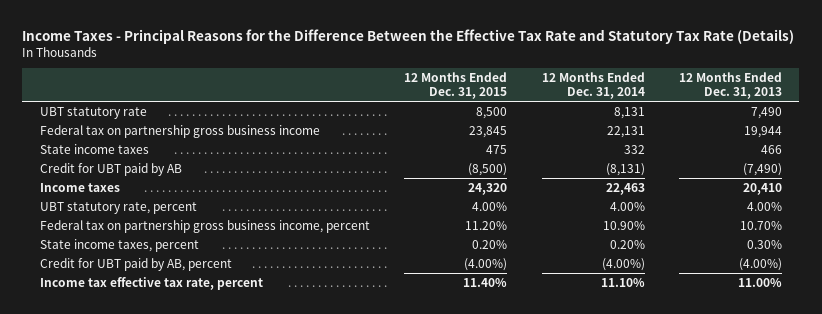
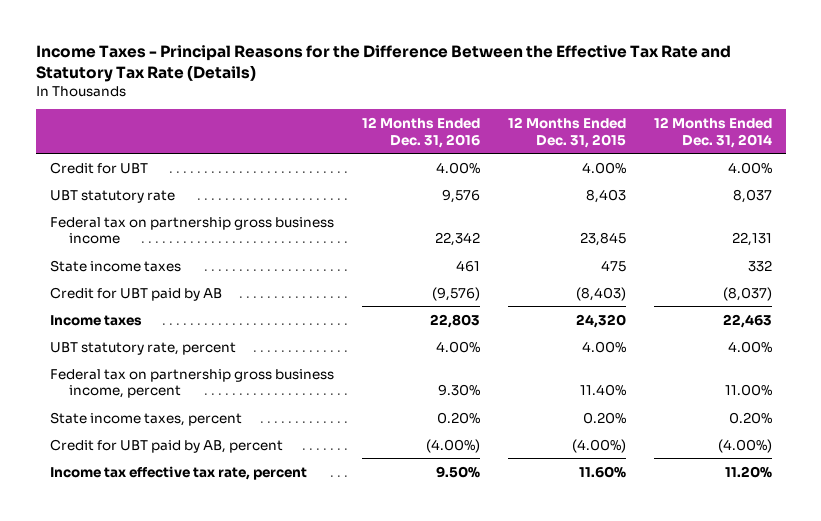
[678,72,782,100] 12 Months Ended Dec. 31, 2013 -> none
none -> [361,116,480,148] 12 Months Ended Dec. 31, 2016
none -> [49,161,148,174] Credit for UBT
[476,106,508,119] 8,500 -> [585,188,626,203] 8,403
[613,106,645,119] 8,131 -> [732,188,772,203] 8,037
[468,162,508,176] (8,500) -> [575,286,626,301] (8,403)
[605,162,645,176] (8,131) -> [722,286,772,301] (8,037)
[465,220,508,230] 11.20% -> [579,384,626,397] 11.40%
[602,220,645,230] 10.90% -> [724,384,772,397] 11.00%
[463,277,508,287] 11.40% -> [578,465,626,478] 11.60%
[600,277,645,287] 11.10% -> [724,465,772,478] 11.20%

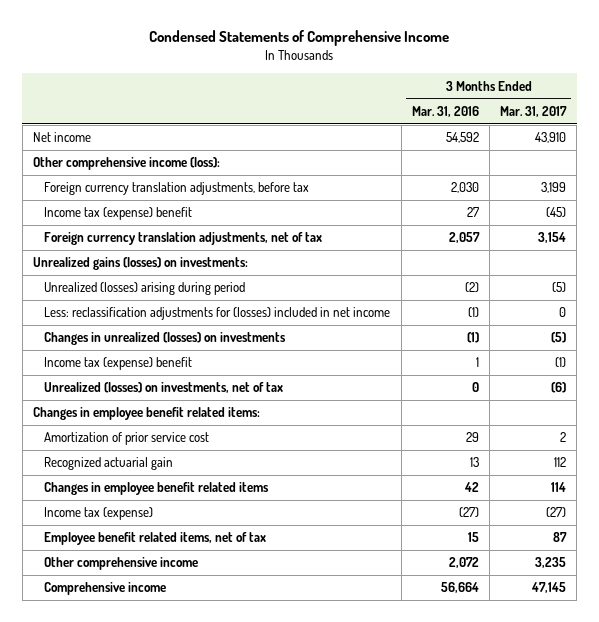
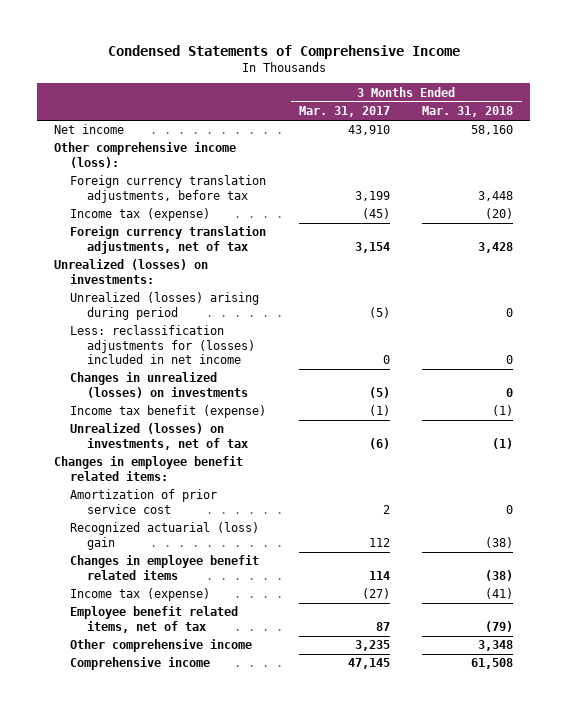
[411,105,479,117] Mar. 31, 2016 -> none
none -> [422,106,514,118] Mar. 31, 2018
[44,207,193,221] Income tax (expense) benefit -> [70,208,211,222] Income tax (expense)
[32,257,248,271] Unrealized gains (losses) on investments: -> [53,259,208,284] Unrealized (losses) on investments:
[44,357,193,371] Income tax (expense) benefit -> [70,405,267,419] Income tax benefit (expense)
[44,457,174,471] Recognized actuarial gain -> [70,522,260,550] Recognized actuarial (loss) gain

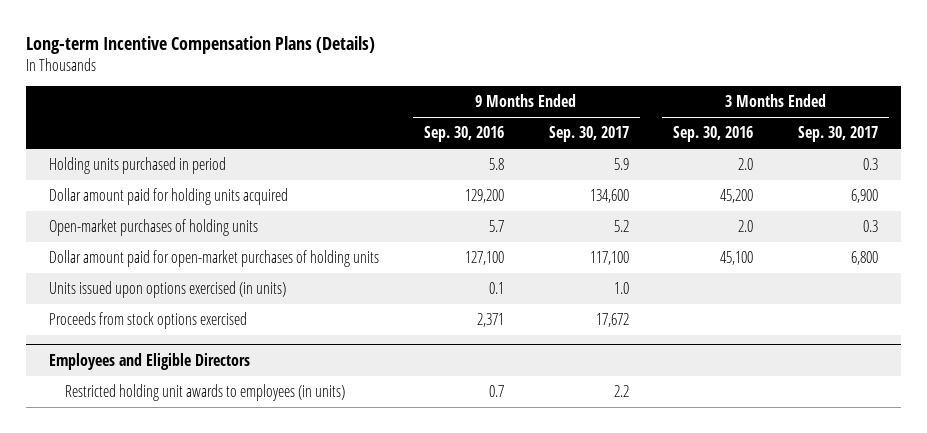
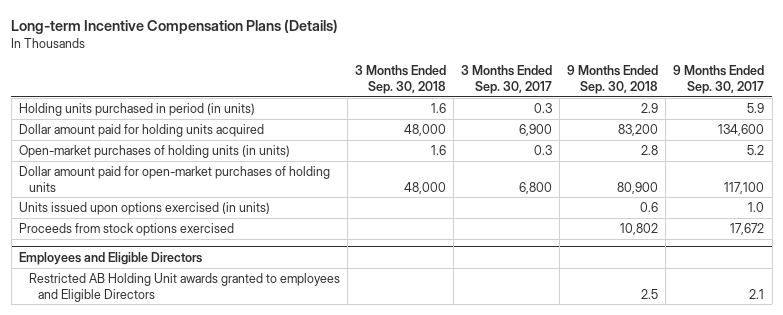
[423,126,504,143] Sep. 30, 2016 -> none
[673,126,754,143] Sep. 30, 2016 -> none
none -> [354,65,446,94] 3 Months Ended Sep. 30, 2018
none -> [567,65,659,94] 9 Months Ended Sep. 30, 2018
[48,156,226,174] Holding units purchased in period -> [18,103,255,117] Holding units purchased in period (in units)
[48,218,258,236] Open-market purchases of holding units -> [18,145,290,159] Open-market purchases of holding units (in units)
[64,383,345,401] Restricted holding unit awards to employees (in units) -> [28,273,340,302] Restricted AB Holding Unit awards granted to employees and Eligible Directors
[613,384,629,397] 2.2 -> [749,288,765,299] 2.1

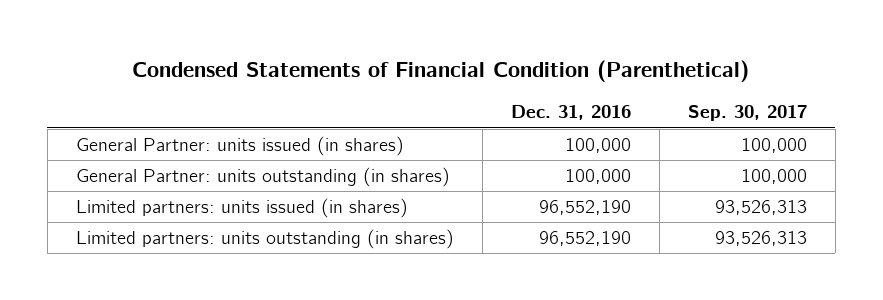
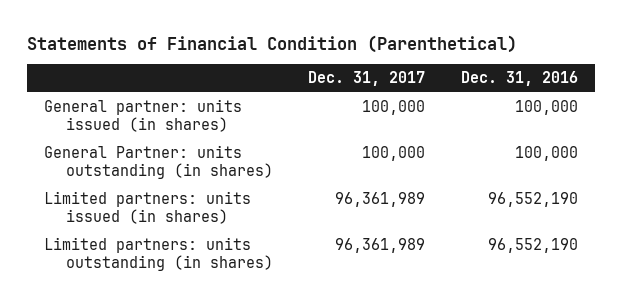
[132,60,750,83] Condensed Statements of Financial Condition (Parenthetical) -> [26,34,517,53] Statements of Financial Condition (Parenthetical)
[687,105,807,122] Sep. 30, 2017 -> none
none -> [308,71,426,87] Dec. 31, 2017
[75,136,404,157] General Partner: units issued (in shares) -> [44,98,243,133] General partner: units issued (in shares)

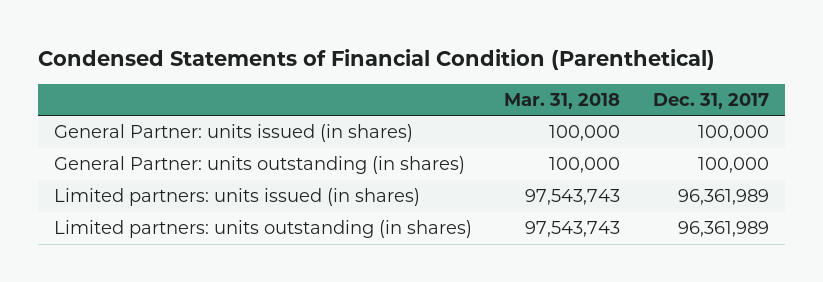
[26,34,517,53] Statements of Financial Condition (Parenthetical) -> [37,48,715,70] Condensed Statements of Financial Condition (Parenthetical)
[460,71,578,87] Dec. 31, 2016 -> none
none -> [504,92,621,109] Mar. 31, 2018
[44,98,243,133] General partner: units issued (in shares) -> [53,124,413,143] General Partner: units issued (in shares)

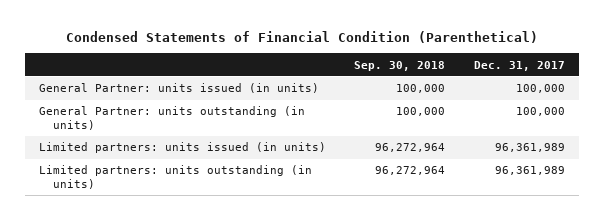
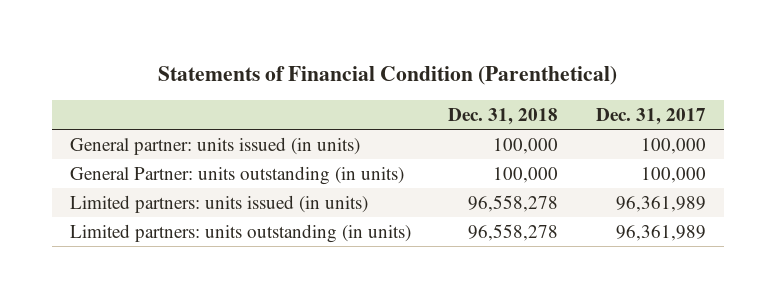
[65,30,538,43] Condensed Statements of Financial Condition (Parenthetical) -> [157,66,617,86] Statements of Financial Condition (Parenthetical)
[354,60,446,71] Sep. 30, 2018 -> none
none -> [448,107,559,125] Dec. 31, 2018
[38,83,319,94] General Partner: units issued (in units) -> [70,136,361,155] General partner: units issued (in units)

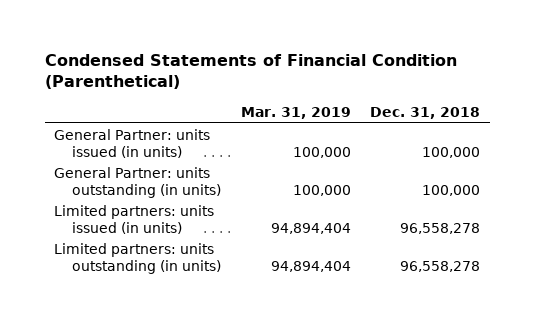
[157,66,617,86] Statements of Financial Condition (Parenthetical) -> [44,53,457,90] Condensed Statements of Financial Condition (Parenthetical)
[595,107,706,125] Dec. 31, 2017 -> none
none -> [240,107,351,120] Mar. 31, 2019
[70,136,361,155] General partner: units issued (in units) -> [54,128,211,158] General Partner: units issued (in units)

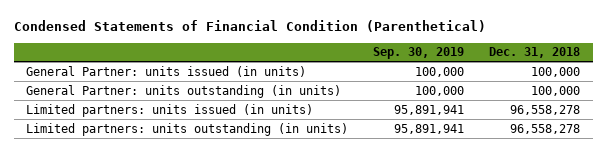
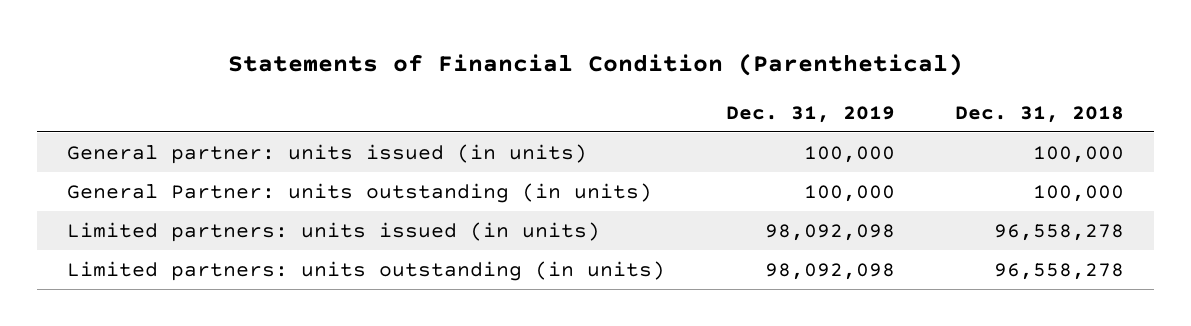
[13,20,486,33] Condensed Statements of Financial Condition (Parenthetical) -> [227,52,963,76] Statements of Financial Condition (Parenthetical)
[373,47,465,60] Sep. 30, 2019 -> none
none -> [725,105,895,123] Dec. 31, 2019
[26,65,307,77] General Partner: units issued (in units) -> [67,143,588,164] General partner: units issued (in units)

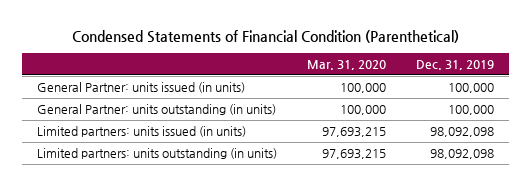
[227,52,963,76] Statements of Financial Condition (Parenthetical) -> [71,29,459,43] Condensed Statements of Financial Condition (Parenthetical)
[954,105,1124,123] Dec. 31, 2018 -> none
none -> [307,60,387,71] Mar. 31, 2020
[67,143,588,164] General partner: units issued (in units) -> [36,82,245,94] General Partner: units issued (in units)

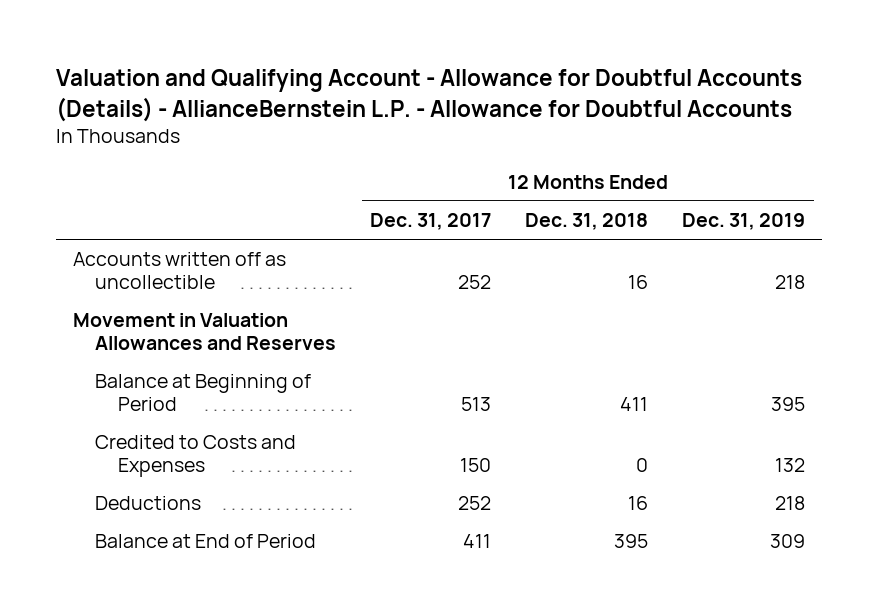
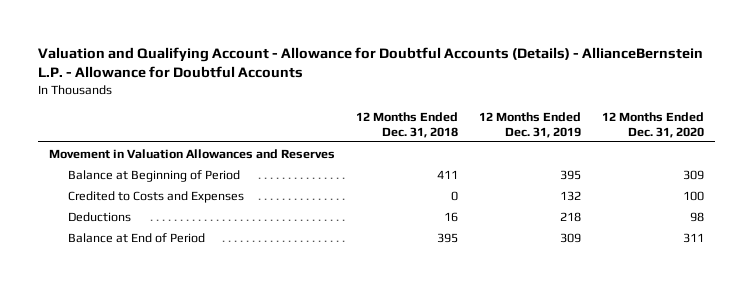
[370,212,492,230] Dec. 31, 2017 -> none
none -> [602,111,705,138] 12 Months Ended Dec. 31, 2020
[72,252,286,290] Accounts written off as uncollectible -> none

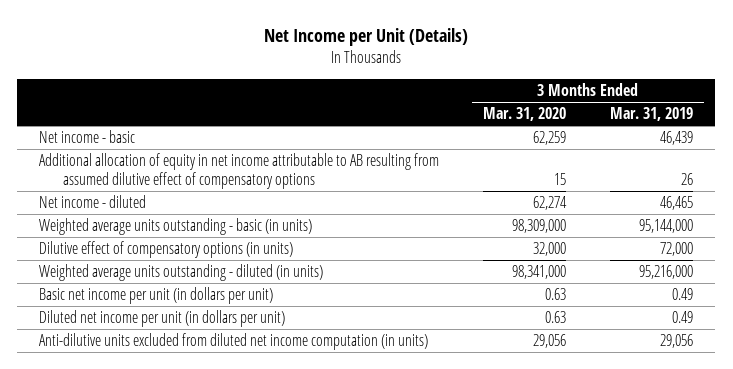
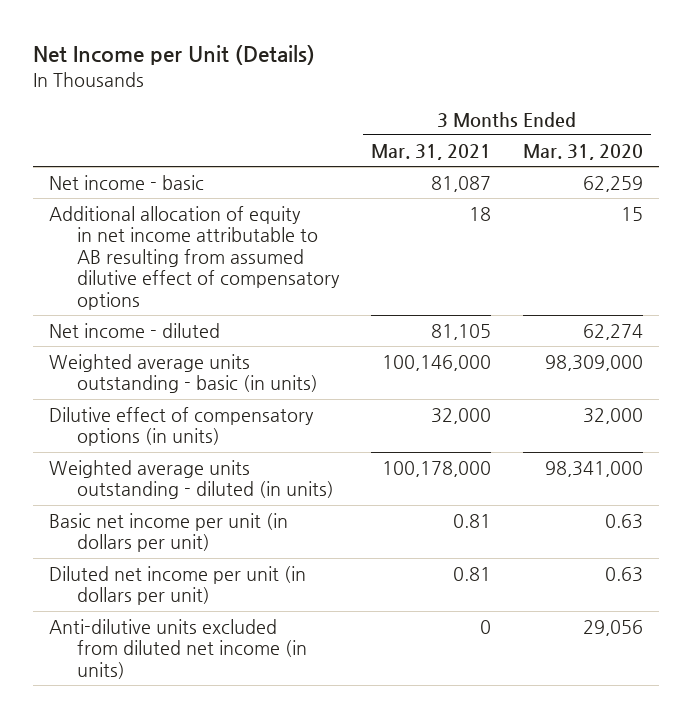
[610,107,694,122] Mar. 31, 2019 -> none
none -> [370,143,491,160] Mar. 31, 2021
[39,333,429,351] Anti-dilutive units excluded from diluted net income computation (in units) -> [49,619,307,679] Anti-dilutive units excluded from diluted net income (in units)

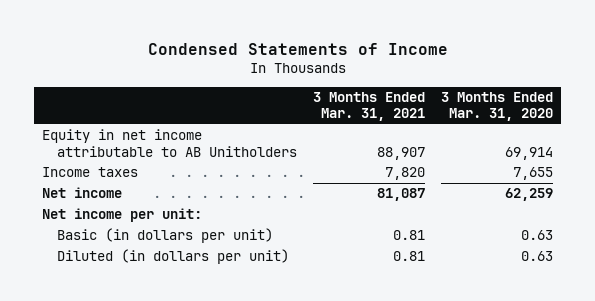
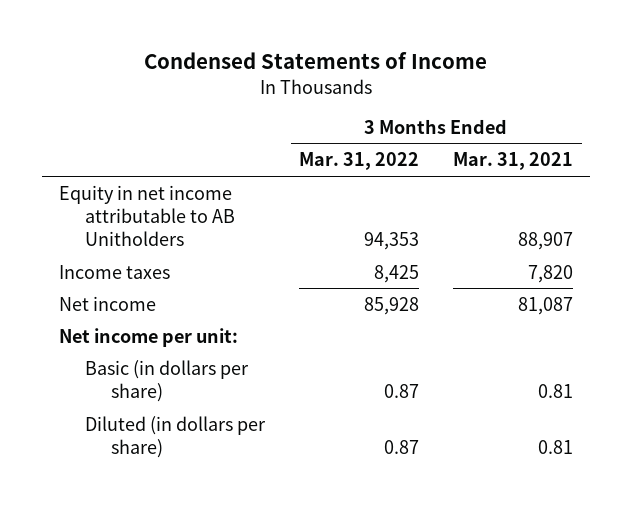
[441,92,554,122] 3 Months Ended Mar. 31, 2020 -> none
none -> [299,152,420,171] Mar. 31, 2022
[57,228,274,244] Basic (in dollars per unit) -> [84,359,249,402] Basic (in dollars per share)
[57,249,290,265] Diluted (in dollars per unit) -> [84,415,266,458] Diluted (in dollars per share)

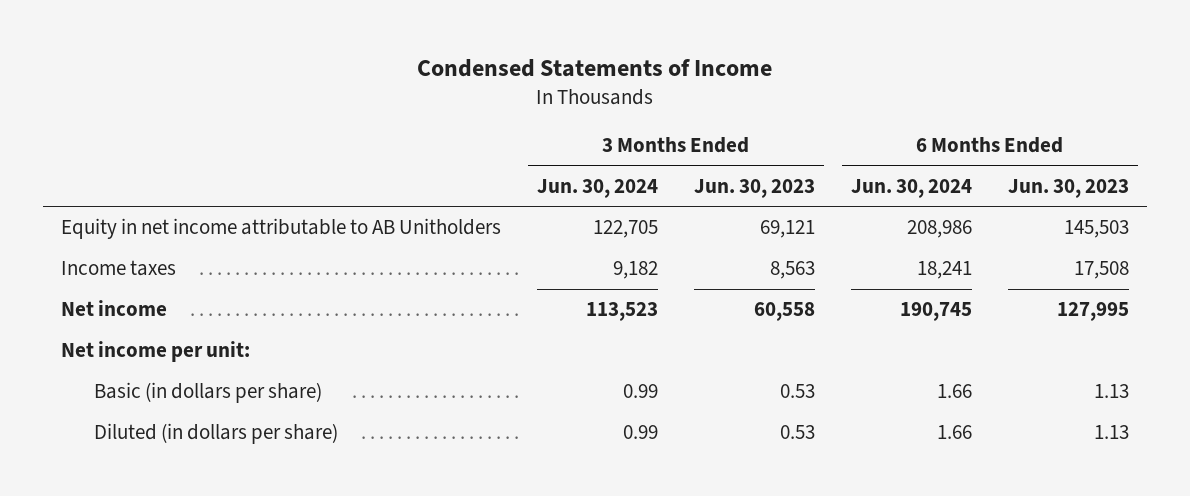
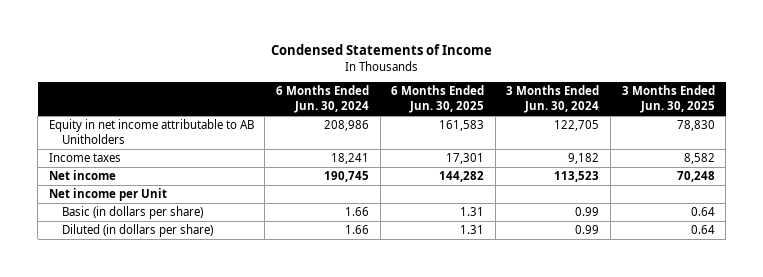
[694,179,816,199] Jun. 30, 2023 -> none
[1008,179,1130,199] Jun. 30, 2023 -> none
none -> [391,85,485,114] 6 Months Ended Jun. 30, 2025
none -> [621,85,715,114] 3 Months Ended Jun. 30, 2025
[61,341,251,363] Net income per unit: -> [48,188,167,202] Net income per Unit

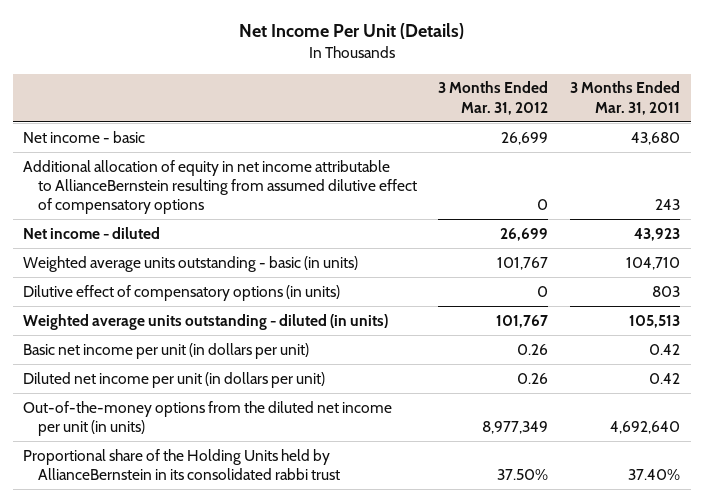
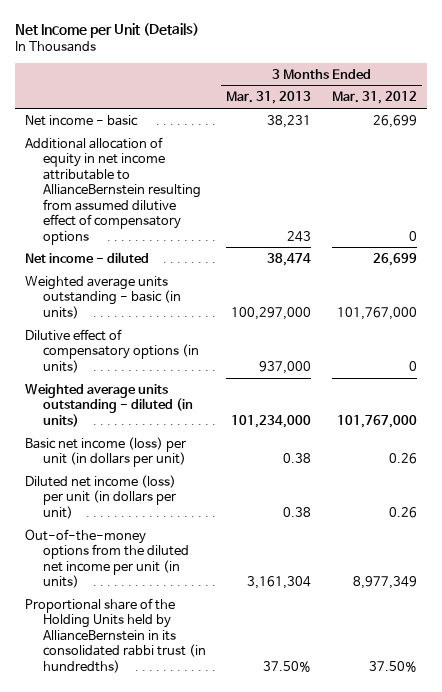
[238,22,464,39] Net Income Per Unit (Details) -> [14,23,199,39] Net Income per Unit (Details)
[570,81,681,115] 3 Months Ended Mar. 31, 2011 -> none
none -> [226,91,312,105] Mar. 31, 2013
[497,256,549,270] 101,767 -> [336,306,417,320] 101,767,000
[496,314,549,328] 101,767 -> [336,414,417,428] 101,767,000
[23,342,310,359] Basic net income per unit (in dollars per unit) -> [25,436,187,468] Basic net income (loss) per unit (in dollars per unit)
[23,371,326,388] Diluted net income per unit (in dollars per unit) -> [25,474,177,519] Diluted net income (loss) per unit (in dollars per unit)
[23,448,340,481] Proportional share of the Holding Units held by AllianceBernstein in its consolidated rabbi trust -> [25,597,206,673] Proportional share of the Holding Units held by AllianceBernstein in its consolidated rabbi trust (in hundredths)

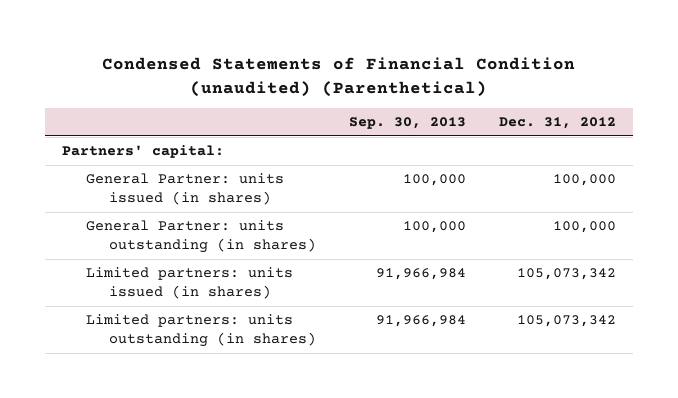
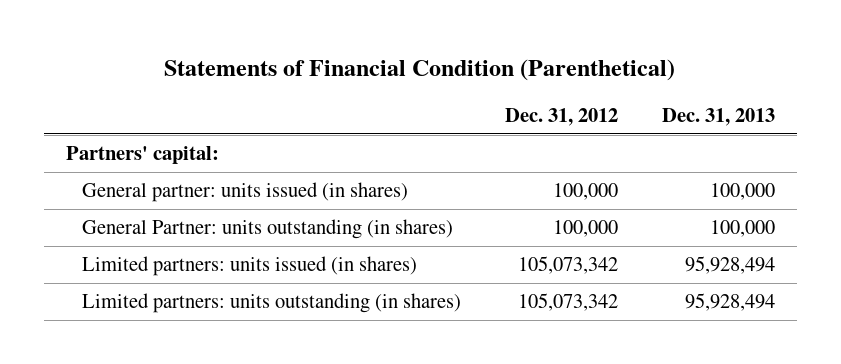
[101,56,575,97] Condensed Statements of Financial Condition (unaudited) (Parenthetical) -> [164,58,676,81] Statements of Financial Condition (Parenthetical)
[349,117,467,130] Sep. 30, 2013 -> none
none -> [662,107,776,126] Dec. 31, 2013
[85,173,284,206] General Partner: units issued (in shares) -> [82,182,409,203] General partner: units issued (in shares)

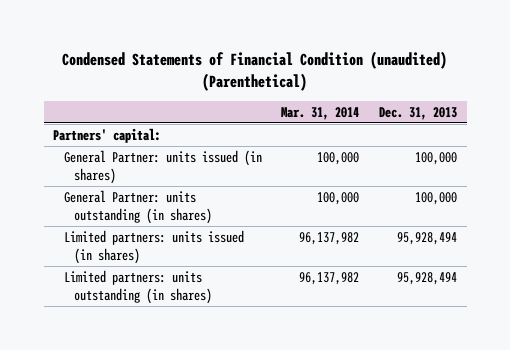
[164,58,676,81] Statements of Financial Condition (Parenthetical) -> [62,51,448,91] Condensed Statements of Financial Condition (unaudited) (Parenthetical)
[505,107,619,126] Dec. 31, 2012 -> none
none -> [281,106,360,120] Mar. 31, 2014
[82,182,409,203] General partner: units issued (in shares) -> [63,149,262,184] General Partner: units issued (in shares)

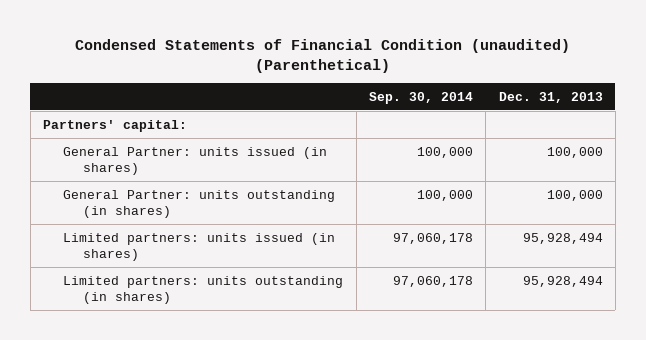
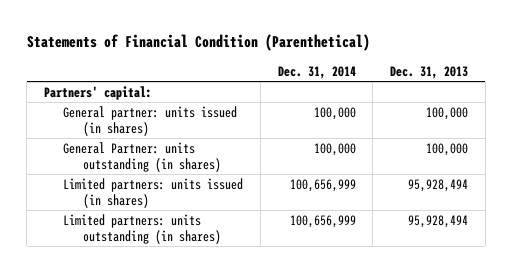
[74,39,570,74] Condensed Statements of Financial Condition (unaudited) (Parenthetical) -> [26,34,370,52] Statements of Financial Condition (Parenthetical)
[368,91,473,104] Sep. 30, 2014 -> none
none -> [277,65,356,79] Dec. 31, 2014
[63,146,328,176] General Partner: units issued (in shares) -> [63,105,238,136] General partner: units issued (in shares)

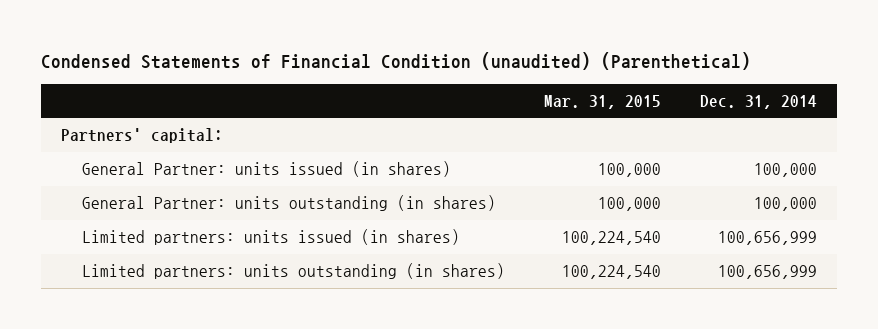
[26,34,370,52] Statements of Financial Condition (Parenthetical) -> [41,52,752,71] Condensed Statements of Financial Condition (unaudited) (Parenthetical)
[390,65,469,79] Dec. 31, 2013 -> none
none -> [543,94,661,109] Mar. 31, 2015
[63,105,238,136] General partner: units issued (in shares) -> [81,161,451,178] General Partner: units issued (in shares)

